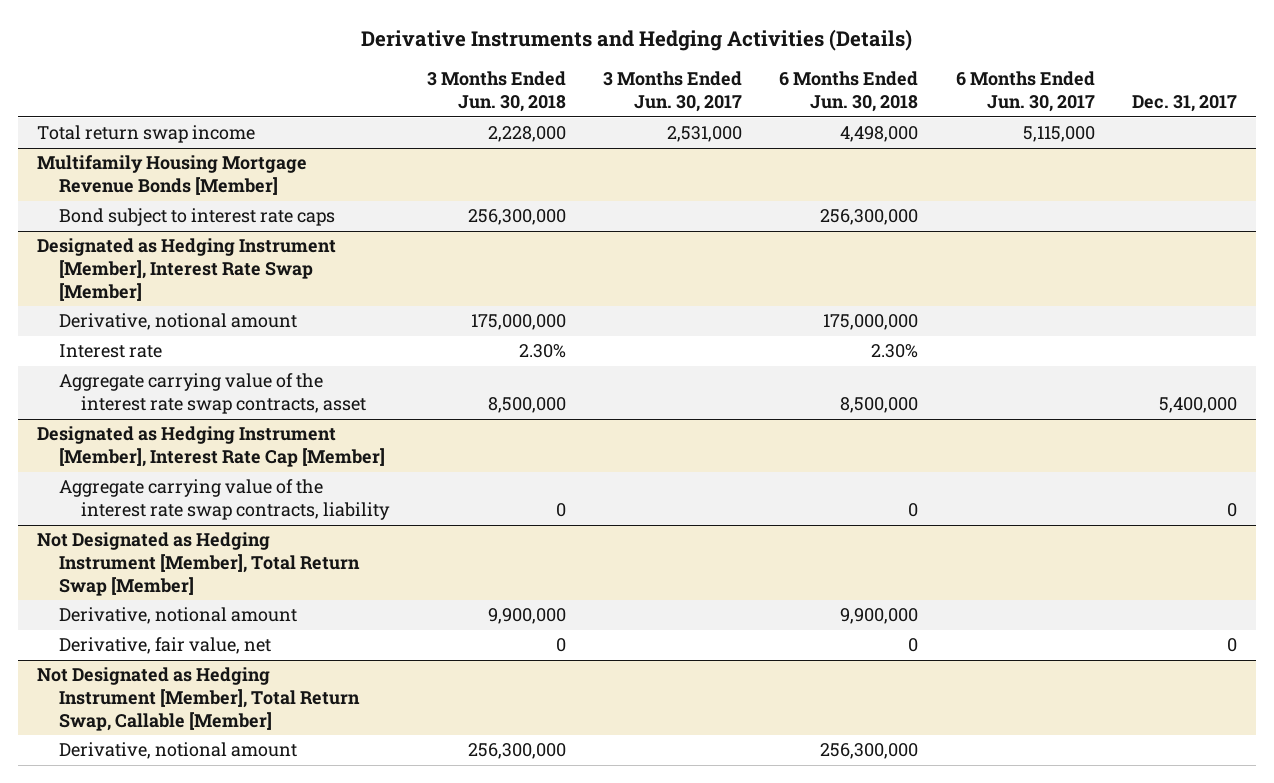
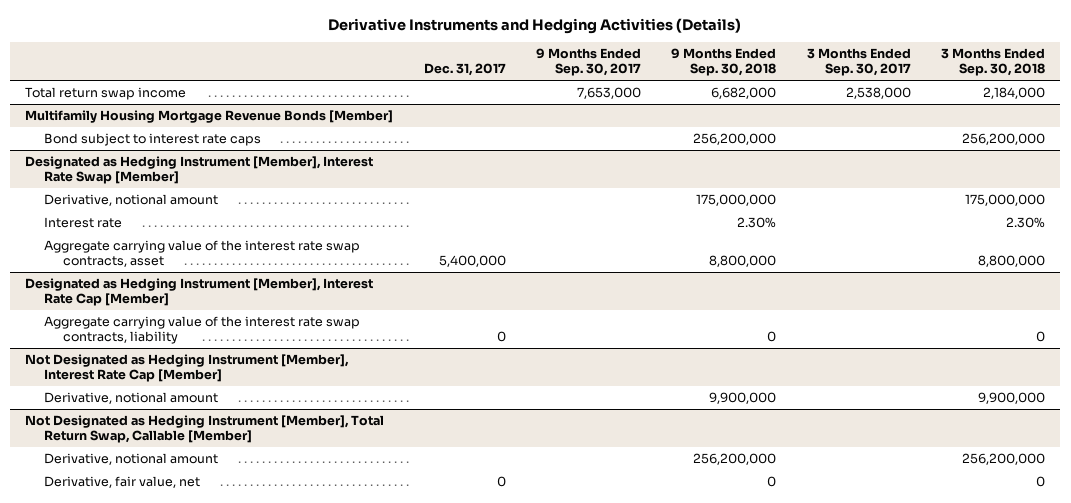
[426,71,566,113] 3 Months Ended Jun. 30, 2018 -> none
[603,71,743,113] 3 Months Ended Jun. 30, 2017 -> none
[779,71,919,113] 6 Months Ended Jun. 30, 2018 -> none
[955,71,1095,113] 6 Months Ended Jun. 30, 2017 -> none
none -> [536,47,642,77] 9 Months Ended Sep. 30, 2017
none -> [671,47,777,77] 9 Months Ended Sep. 30, 2018
none -> [806,47,911,77] 3 Months Ended Sep. 30, 2017
none -> [941,47,1046,77] 3 Months Ended Sep. 30, 2018
[36,532,361,597] Not Designated as Hedging Instrument [Member], Total Return Swap [Member] -> none
[59,607,298,625] Derivative, notional amount -> none
[59,637,272,655] Derivative, fair value, net -> none
none -> [25,353,350,383] Not Designated as Hedging Instrument [Member], Interest Rate Cap [Member]
none -> [44,391,219,404] Derivative, notional amount
none -> [44,475,201,488] Derivative, fair value, net

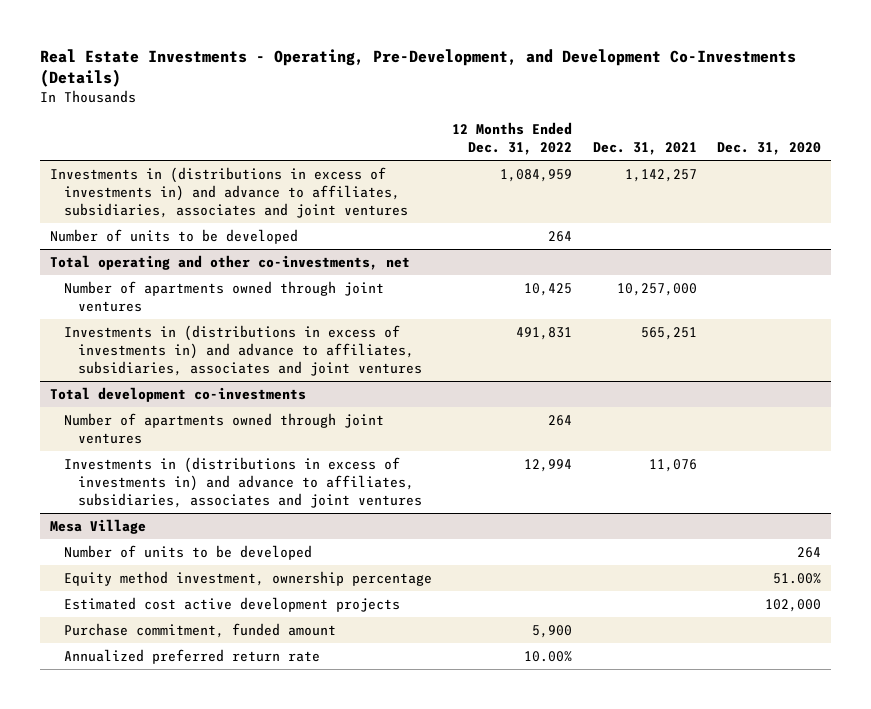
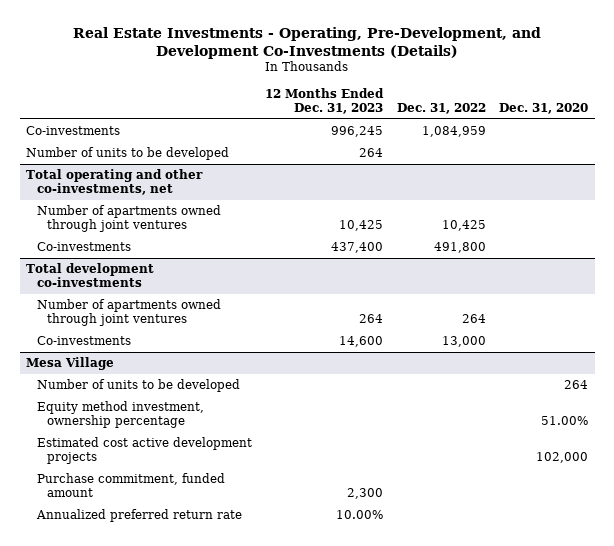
[452,121,573,155] 12 Months Ended Dec. 31, 2022 -> none
[592,141,697,155] Dec. 31, 2021 -> none
none -> [265,88,385,114] 12 Months Ended Dec. 31, 2023
none -> [396,102,486,114] Dec. 31, 2022
[50,166,408,218] Investments in (distributions in excess of investments in) and advance to affiliates, subsidiaries, associates and joint ventures -> [26,126,121,136] Co-investments
[63,324,422,376] Investments in (distributions in excess of investments in) and advance to affiliates, subsidiaries, associates and joint ventures -> [36,242,131,252] Co-investments
[63,456,422,508] Investments in (distributions in excess of investments in) and advance to affiliates, subsidiaries, associates and joint ventures -> [36,336,131,346] Co-investments

